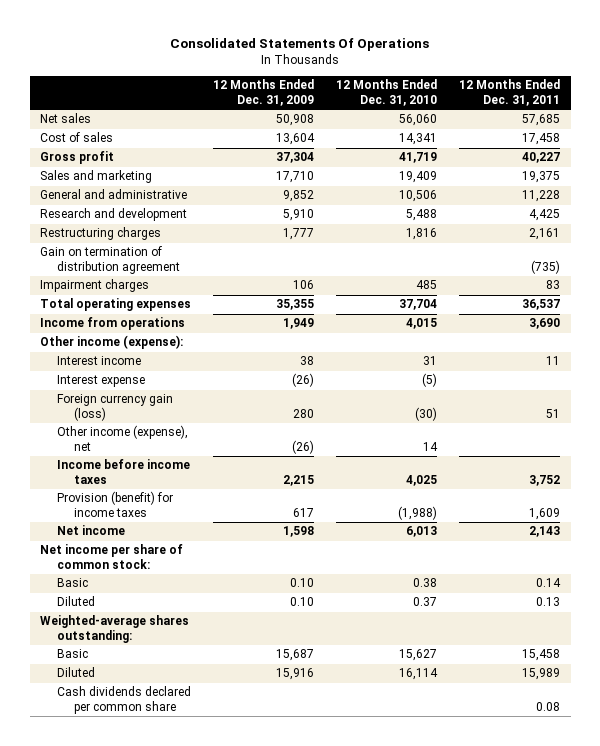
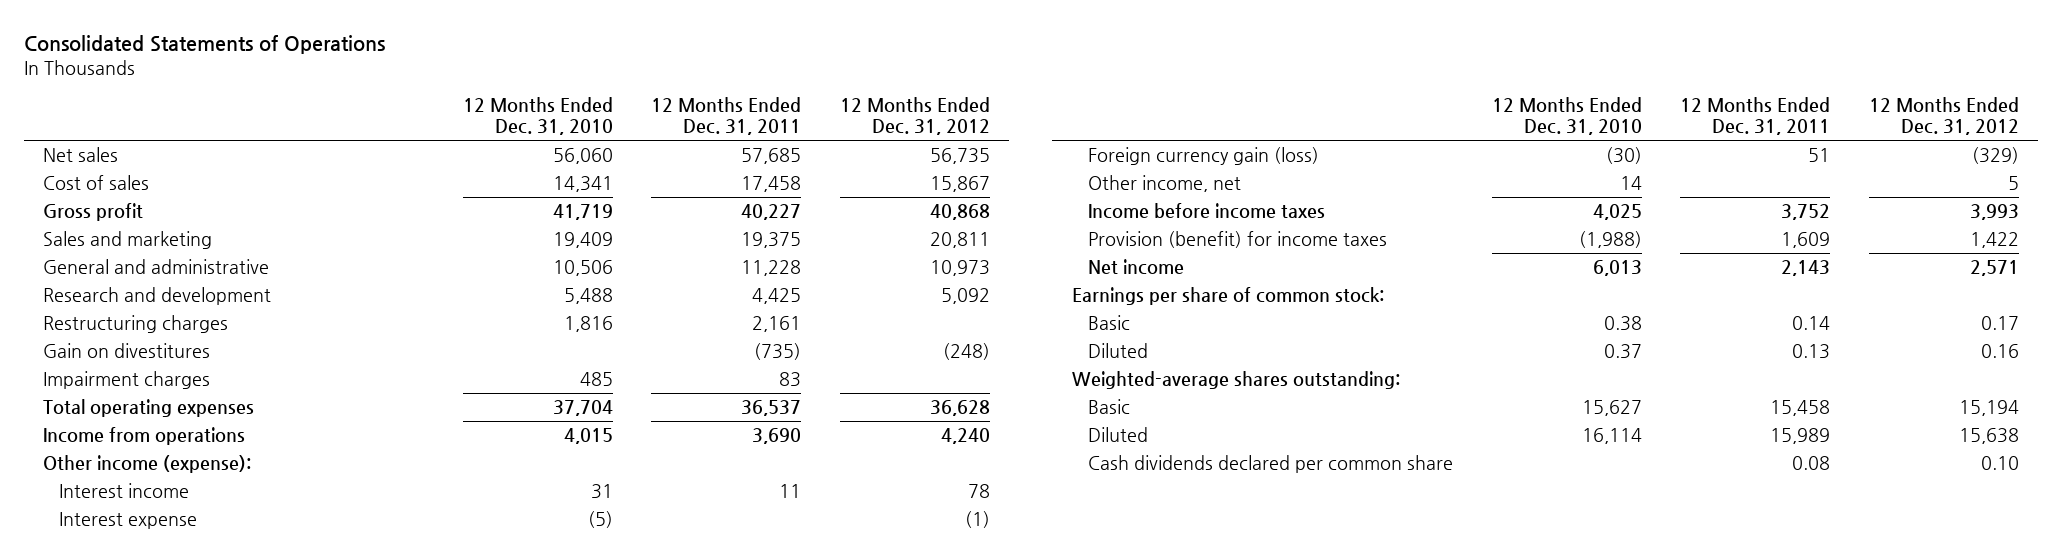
[170,37,430,51] Consolidated Statements Of Operations -> [23,35,385,55] Consolidated Statements of Operations
[213,79,315,107] 12 Months Ended Dec. 31, 2009 -> none
none -> [839,97,990,136] 12 Months Ended Dec. 31, 2012
[40,246,181,275] Gain on termination of distribution agreement -> [42,343,210,359] Gain on divestitures
[57,425,189,452] Other income (expense), net -> [1088,175,1242,193] Other income, net
[40,544,184,570] Net income per share of common stock: -> [1071,287,1384,306] Earnings per share of common stock:

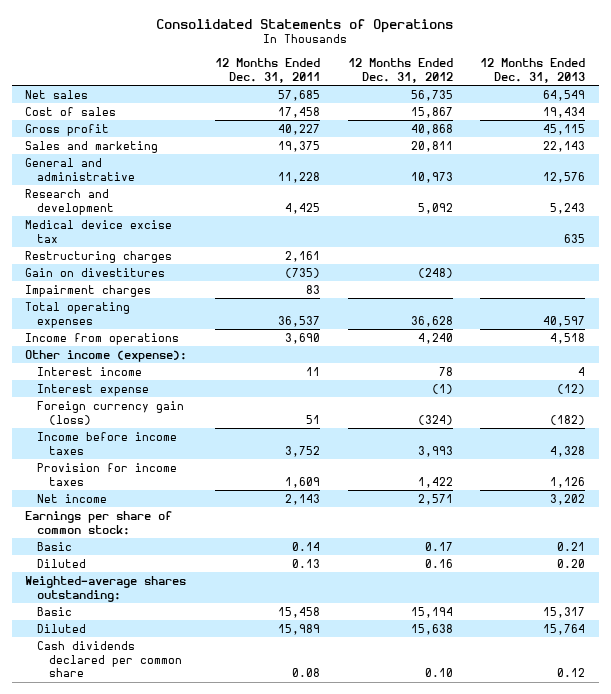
[462,97,613,136] 12 Months Ended Dec. 31, 2010 -> none
none -> [480,58,586,83] 12 Months Ended Dec. 31, 2013
none -> [25,219,173,243] Medical device excise tax
[1088,175,1242,193] Other income, net -> none
[1971,147,2019,165] (329) -> [417,414,453,425] (324)
[1088,231,1388,249] Provision (benefit) for income taxes -> [37,462,178,486] Provision for income taxes

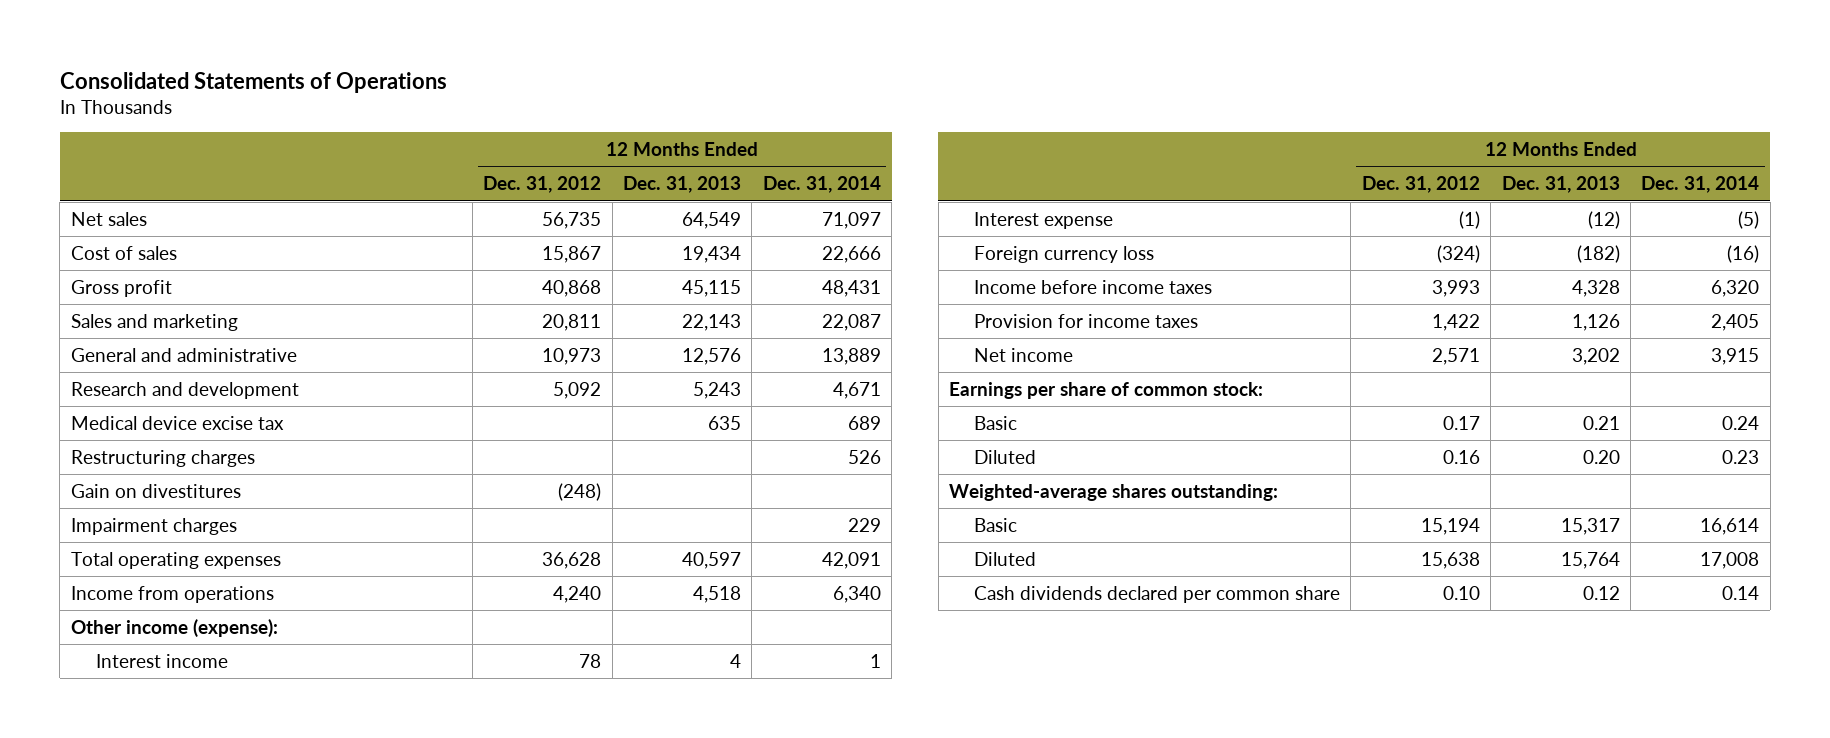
[214,58,320,83] 12 Months Ended Dec. 31, 2011 -> none
none -> [762,176,881,194] Dec. 31, 2014
[37,400,185,425] Foreign currency gain (loss) -> [974,245,1155,263] Foreign currency loss

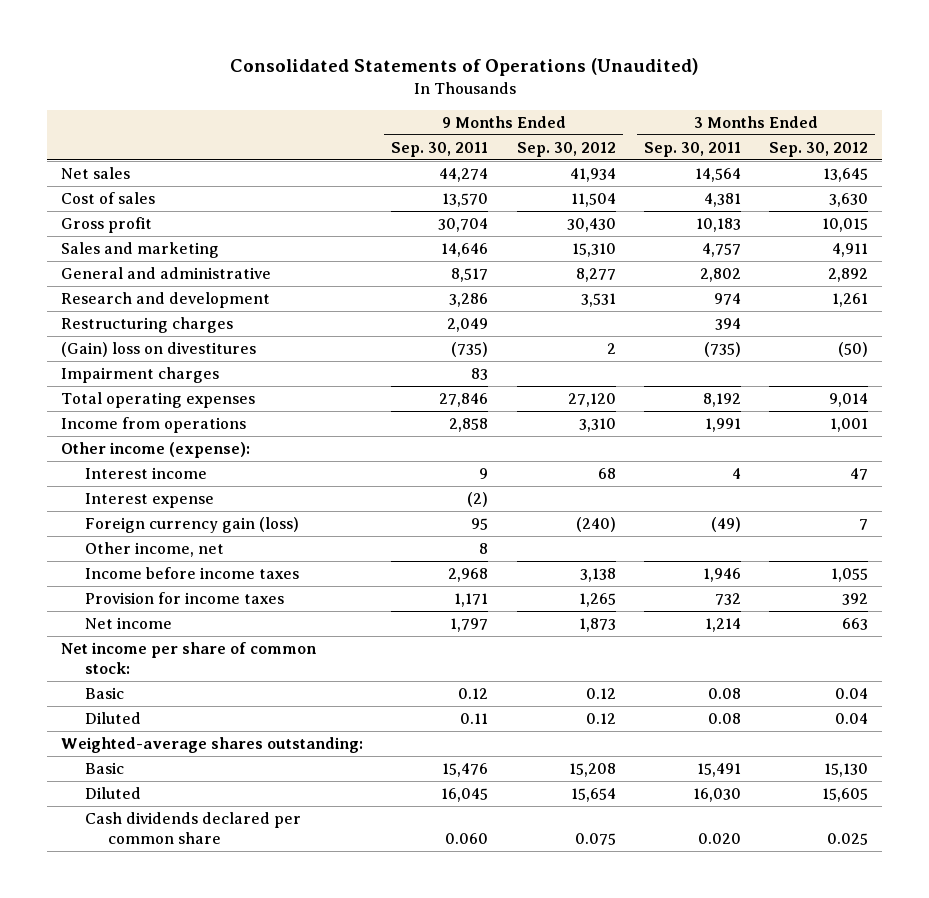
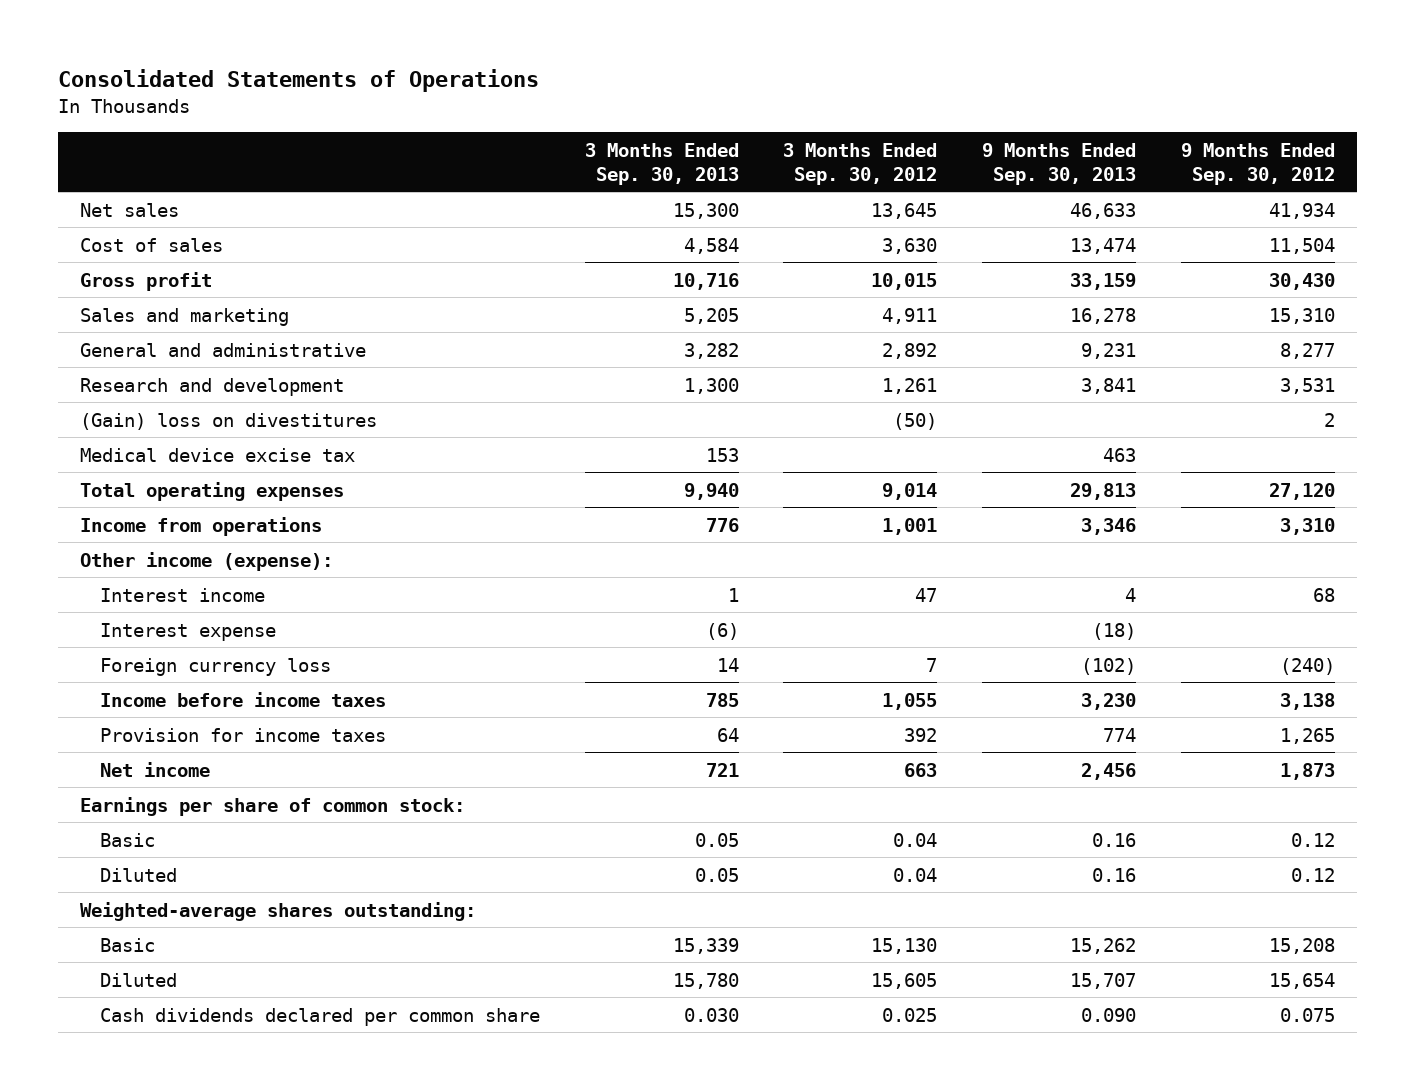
[229,57,699,76] Consolidated Statements of Operations (Unaudited) -> [57,69,539,93] Consolidated Statements of Operations
[391,141,489,157] Sep. 30, 2011 -> none
[643,141,741,157] Sep. 30, 2011 -> none
none -> [584,142,739,185] 3 Months Ended Sep. 30, 2013
none -> [982,142,1137,185] 9 Months Ended Sep. 30, 2013
[61,317,234,334] Restructuring charges -> none
[61,367,220,384] Impairment charges -> none
none -> [80,447,356,462] Medical device excise tax
[84,542,224,558] Other income, net -> none
[84,517,299,534] Foreign currency gain (loss) -> [100,657,332,676] Foreign currency loss
[61,642,318,674] Net income per share of common stock: -> [80,796,466,816] Earnings per share of common stock:

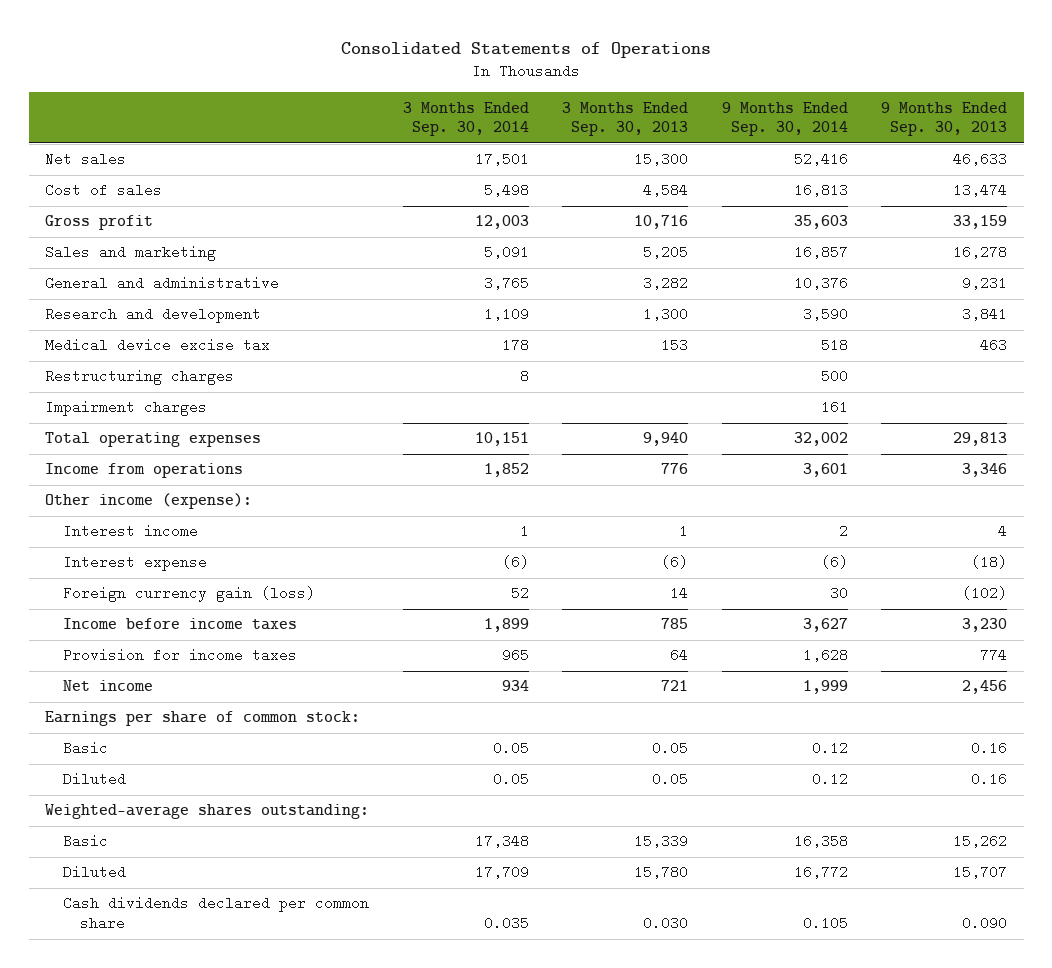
[783,142,938,185] 3 Months Ended Sep. 30, 2012 -> none
[1180,142,1335,185] 9 Months Ended Sep. 30, 2012 -> none
none -> [402,101,529,137] 3 Months Ended Sep. 30, 2014
none -> [721,101,848,137] 9 Months Ended Sep. 30, 2014
[80,412,378,430] (Gain) loss on divestitures -> none
none -> [45,369,235,386] Restructuring charges
none -> [45,400,208,417] Impairment charges
[100,657,332,676] Foreign currency loss -> [62,586,315,603] Foreign currency gain (loss)

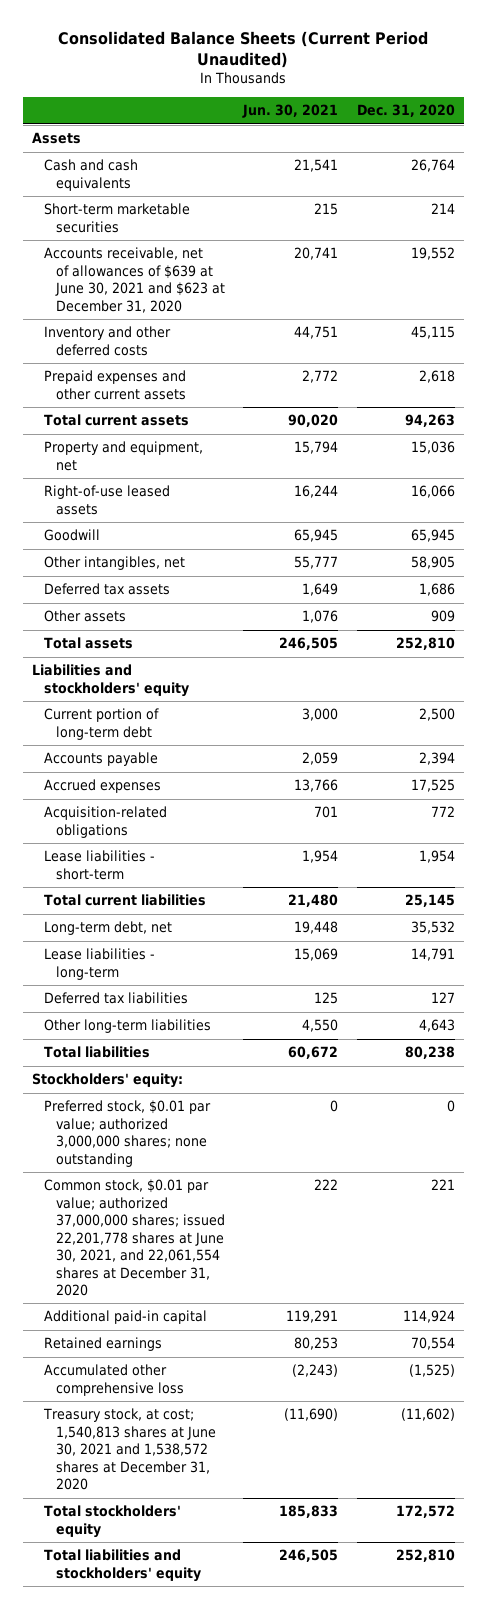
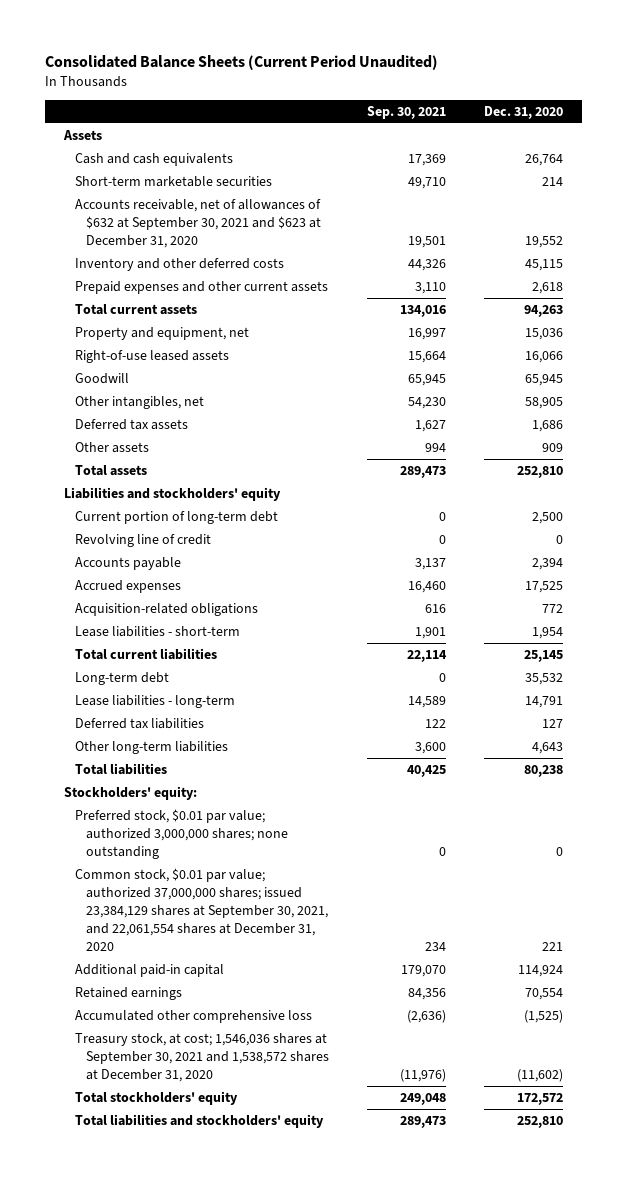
[242,104,339,119] Jun. 30, 2021 -> none
none -> [367,105,447,119] Sep. 30, 2021
[44,247,226,313] Accounts receivable, net of allowances of $639 at June 30, 2021 and $623 at December 31, 2020 -> [75,199,322,249] Accounts receivable, net of allowances of $632 at September 30, 2021 and $623 at December 31, 2020
none -> [75,534,212,548] Revolving line of credit
[44,921,173,936] Long-term debt, net -> [75,672,170,686] Long-term debt
[44,1179,226,1296] Common stock, $0.01 par value; authorized 37,000,000 shares; issued 22,201,778 shares at June 30, 2021, and 22,061,554 shares at December 31, 2020 -> [75,868,328,951] Common stock, $0.01 par value; authorized 37,000,000 shares; issued 23,384,129 shares at September 30, 2021, and 22,061,554 shares at December 31, 2020
[43,1408,217,1491] Treasury stock, at cost; 1,540,813 shares at June 30, 2021 and 1,538,572 shares at December 31, 2020 -> [75,1033,329,1083] Treasury stock, at cost; 1,546,036 shares at September 30, 2021 and 1,538,572 shares at December 31, 2020

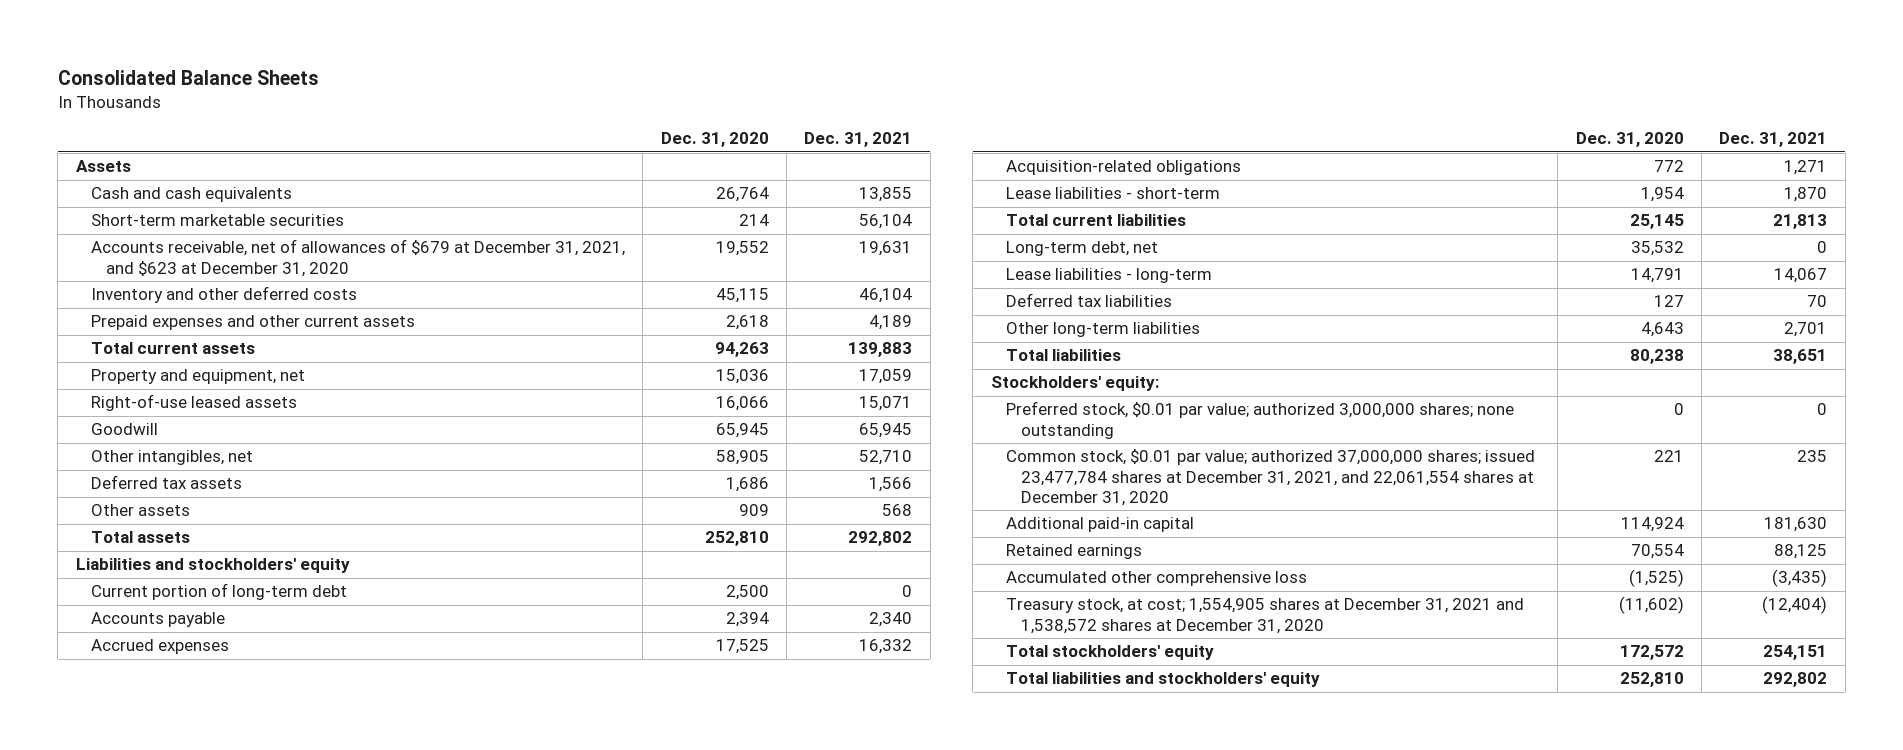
[45,54,439,70] Consolidated Balance Sheets (Current Period Unaudited) -> [57,69,319,85] Consolidated Balance Sheets
[367,105,447,119] Sep. 30, 2021 -> none
none -> [804,132,913,148] Dec. 31, 2021
[75,199,322,249] Accounts receivable, net of allowances of $632 at September 30, 2021 and $623 at December 31, 2020 -> [90,239,625,277] Accounts receivable, net of allowances of $679 at December 31, 2021, and $623 at December 31, 2020
[75,534,212,548] Revolving line of credit -> none
[75,672,170,686] Long-term debt -> [1005,241,1158,257] Long-term debt, net
[75,868,328,951] Common stock, $0.01 par value; authorized 37,000,000 shares; issued 23,384,129 shares at September 30, 2021, and 22,061,554 shares at December 31, 2020 -> [1005,449,1535,506] Common stock, $0.01 par value; authorized 37,000,000 shares; issued 23,477,784 shares at December 31, 2021, and 22,061,554 shares at December 31, 2020
[75,1033,329,1083] Treasury stock, at cost; 1,546,036 shares at September 30, 2021 and 1,538,572 shares at December 31, 2020 -> [1005,598,1524,634] Treasury stock, at cost; 1,554,905 shares at December 31, 2021 and 1,538,572 shares at December 31, 2020

